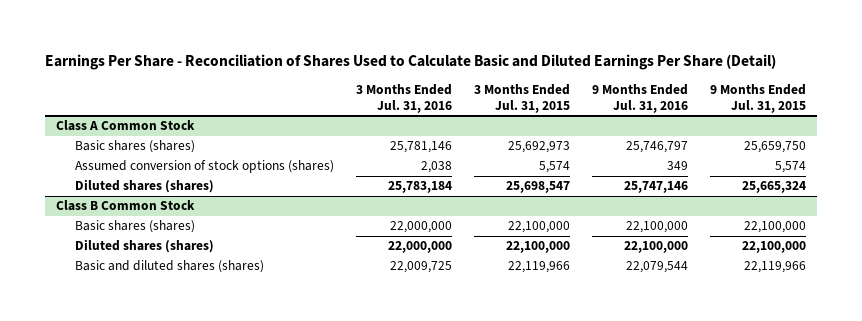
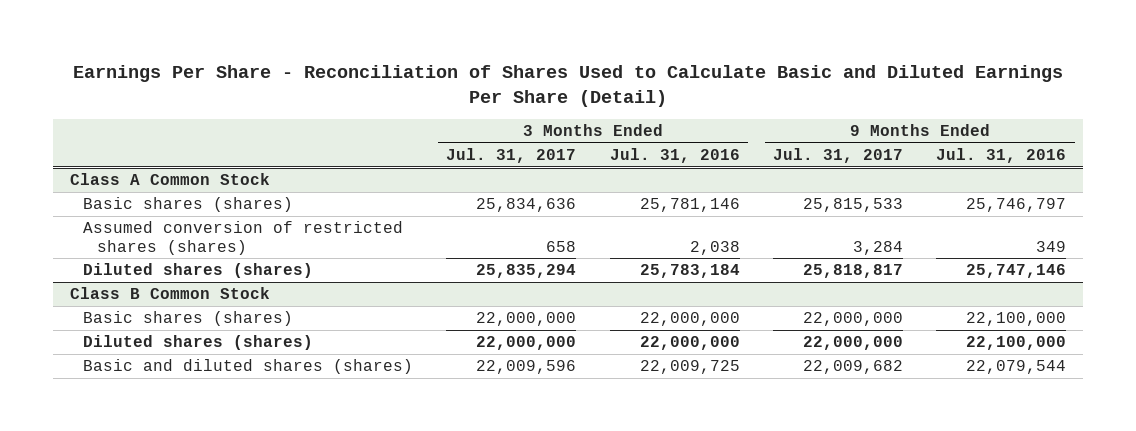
[474,83,571,113] 3 Months Ended Jul. 31, 2015 -> none
[710,83,807,113] 9 Months Ended Jul. 31, 2015 -> none
none -> [446,147,577,163] Jul. 31, 2017
none -> [773,147,904,163] Jul. 31, 2017
[75,160,335,174] Assumed conversion of stock options (shares) -> [83,221,404,255] Assumed conversion of restricted shares (shares)

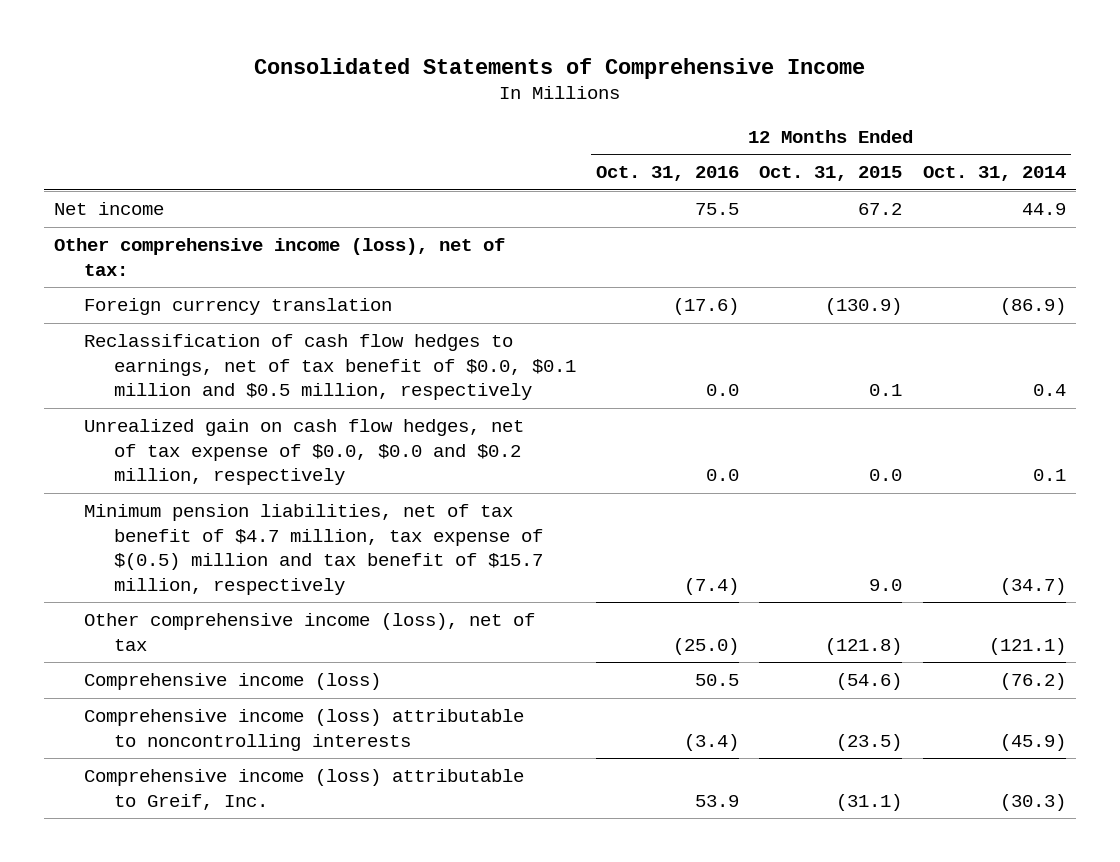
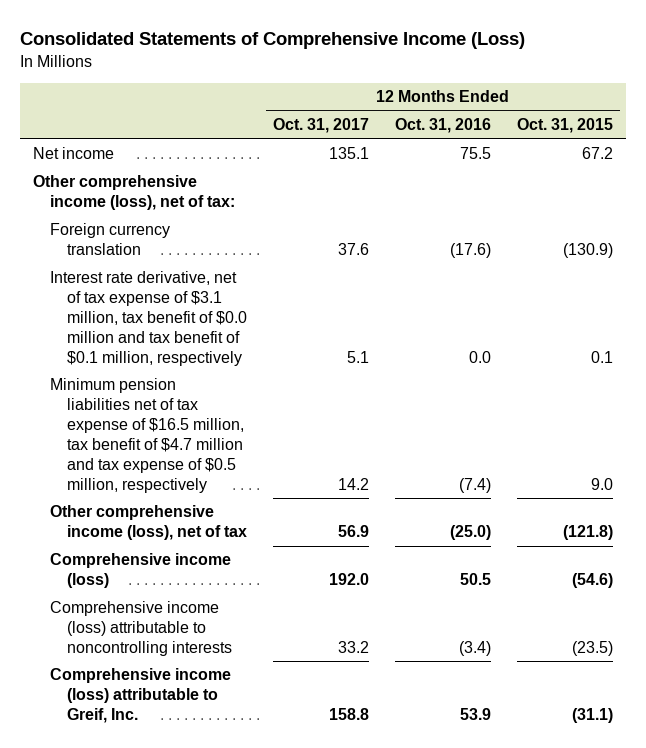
[253,57,865,79] Consolidated Statements of Comprehensive Income -> [20,32,526,50] Consolidated Statements of Comprehensive Income (Loss)
[922,166,1066,182] Oct. 31, 2014 -> none
none -> [272,118,369,134] Oct. 31, 2017
[83,334,576,401] Reclassification of cash flow hedges to earnings, net of tax benefit of $0.0, $0.1 million and $0.5 million, respectively -> none
[83,419,524,486] Unrealized gain on cash flow hedges, net of tax expense of $0.0, $0.0 and $0.2 million, respectively -> none
none -> [50,271,247,366] Interest rate derivative, net of tax expense of $3.1 million, tax benefit of $0.0 million and tax benefit of $0.1 million, respectively
[83,504,543,595] Minimum pension liabilities, net of tax benefit of $4.7 million, tax expense of $(0.5) million and tax benefit of $15.7 million, respectively -> [50,378,244,493] Minimum pension liabilities net of tax expense of $16.5 million, tax benefit of $4.7 million and tax expense of $0.5 million, respectively

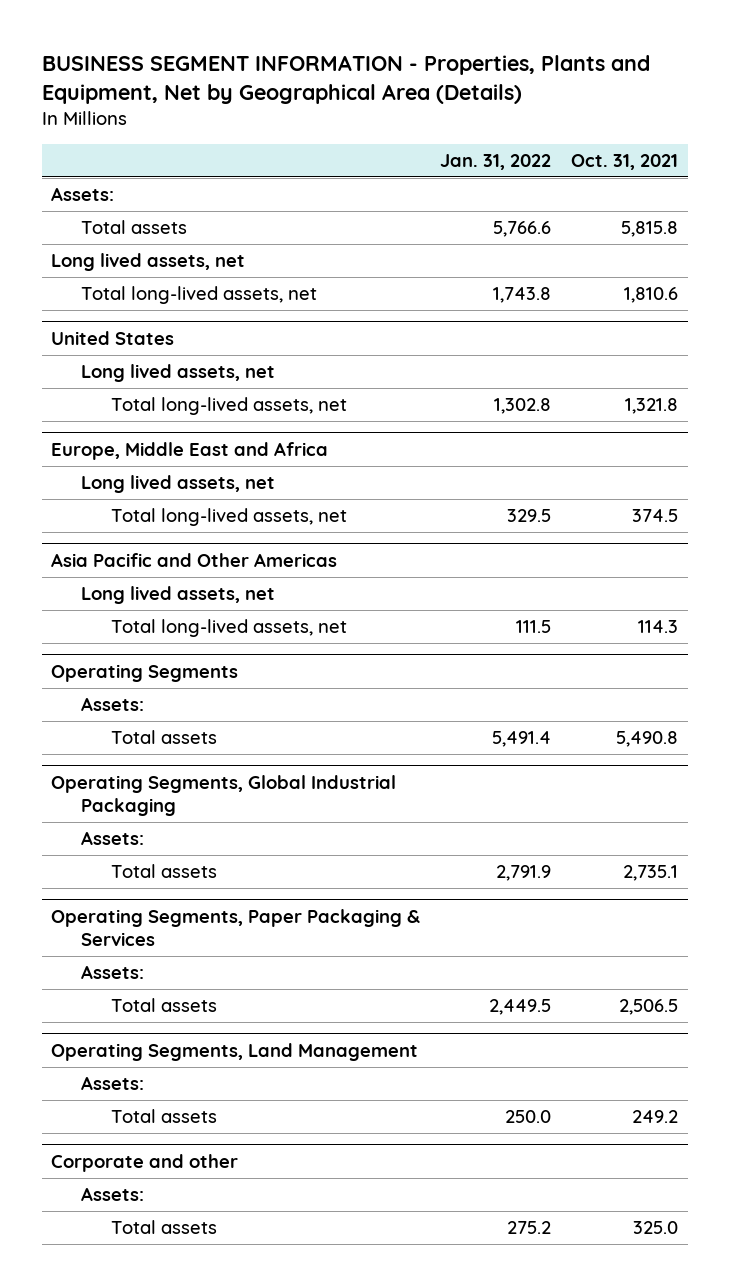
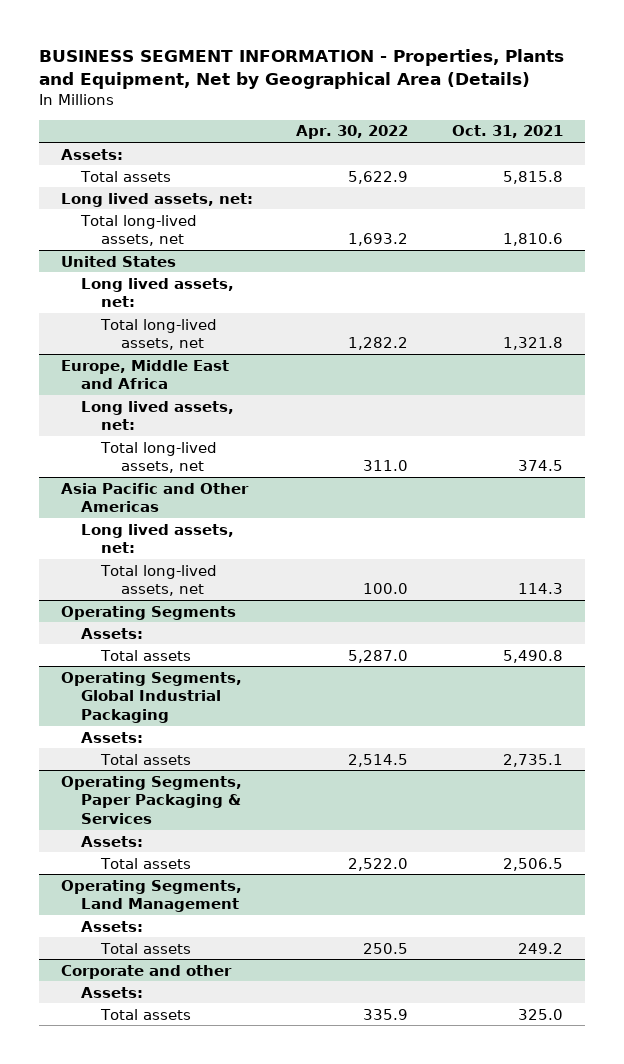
[440,153,552,170] Jan. 31, 2022 -> none
none -> [296,125,409,140] Apr. 30, 2022
[51,253,246,272] Long lived assets, net -> [61,192,254,207] Long lived assets, net:
[81,364,276,383] Long lived assets, net -> [81,277,235,308] Long lived assets, net:
[81,475,276,494] Long lived assets, net -> [81,400,235,431] Long lived assets, net:
[81,586,276,605] Long lived assets, net -> [81,523,235,554] Long lived assets, net:

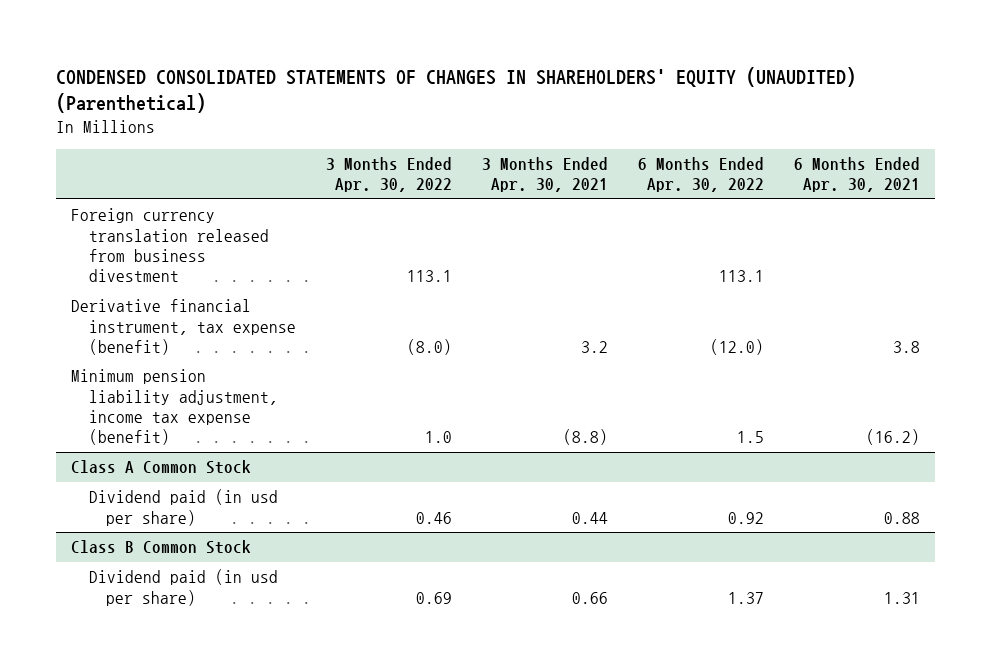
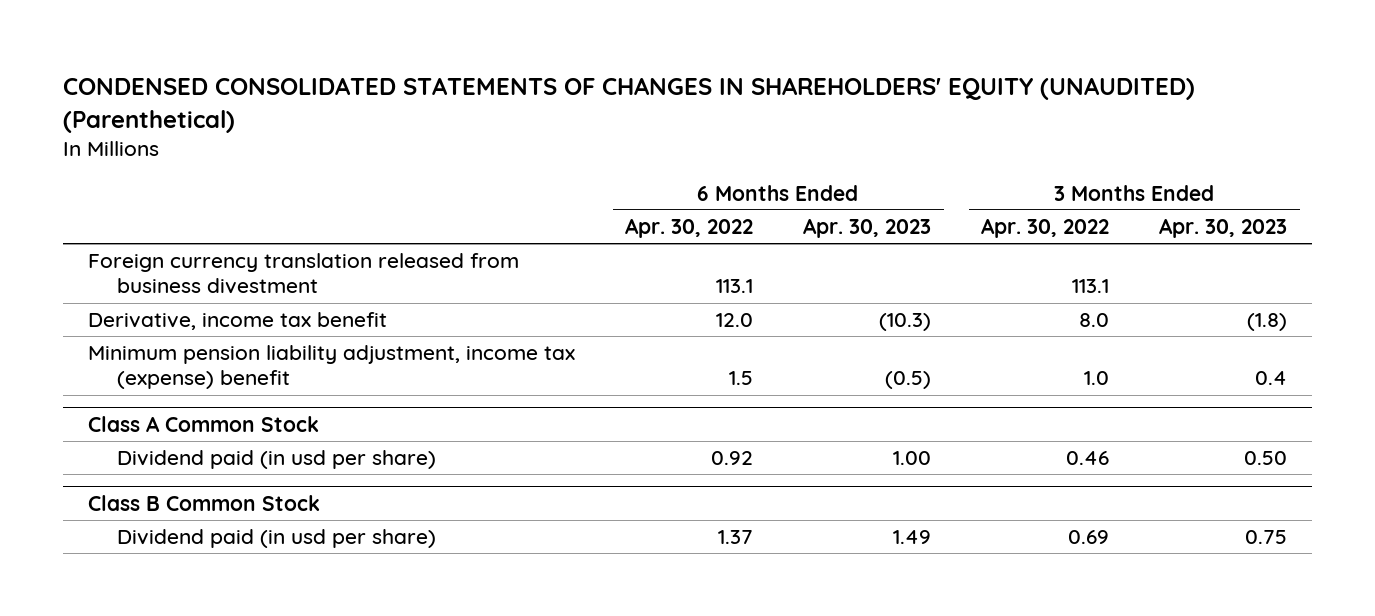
[482,157,609,193] 3 Months Ended Apr. 30, 2021 -> none
[794,157,921,193] 6 Months Ended Apr. 30, 2021 -> none
none -> [803,217,932,238] Apr. 30, 2023
none -> [1159,217,1288,238] Apr. 30, 2023
[71,299,296,355] Derivative financial instrument, tax expense (benefit) -> [88,312,388,331] Derivative, income tax benefit
[406,338,452,355] (8.0) -> [1079,313,1110,328] 8.0
[710,338,765,355] (12.0) -> [716,313,754,328] 12.0
[71,369,278,445] Minimum pension liability adjustment, income tax expense (benefit) -> [88,345,576,390] Minimum pension liability adjustment, income tax (expense) benefit

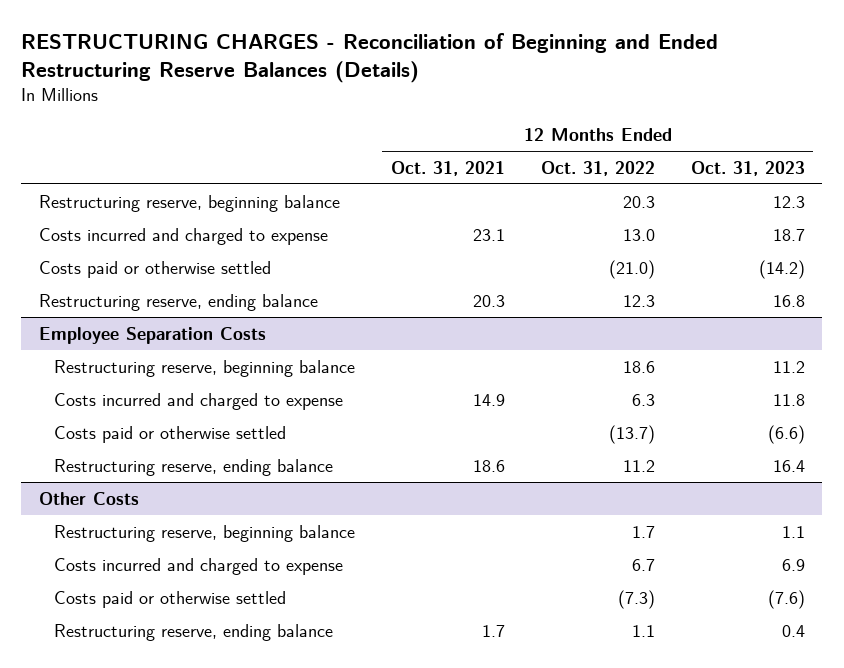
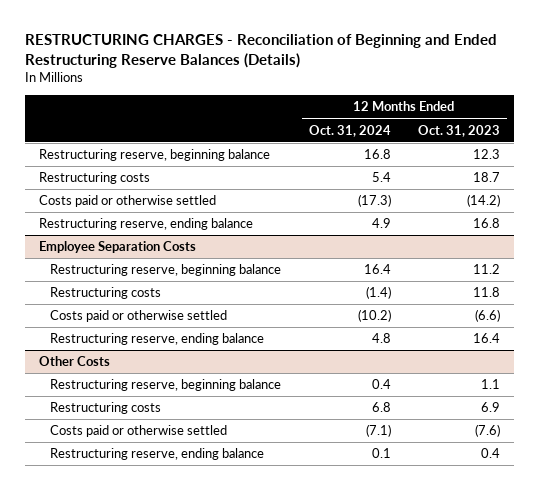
[390,160,505,176] Oct. 31, 2021 -> none
[540,160,655,176] Oct. 31, 2022 -> none
none -> [308,124,391,137] Oct. 31, 2024
[39,227,329,245] Costs incurred and charged to expense -> [39,172,151,185] Restructuring costs
[53,392,343,410] Costs incurred and charged to expense -> [50,287,162,300] Restructuring costs
[53,557,343,575] Costs incurred and charged to expense -> none
none -> [50,402,162,415] Restructuring costs

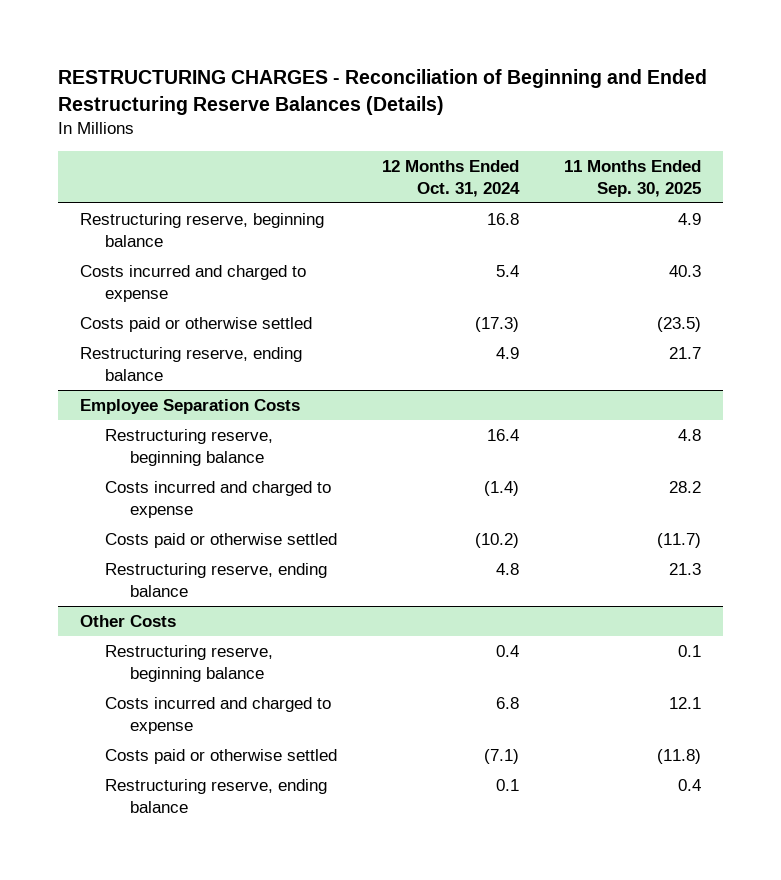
[418,124,501,137] Oct. 31, 2023 -> none
none -> [563,159,701,197] 11 Months Ended Sep. 30, 2025
[39,172,151,185] Restructuring costs -> [80,264,307,302] Costs incurred and charged to expense
[50,287,162,300] Restructuring costs -> [105,480,332,518] Costs incurred and charged to expense
[50,402,162,415] Restructuring costs -> [105,696,332,734] Costs incurred and charged to expense

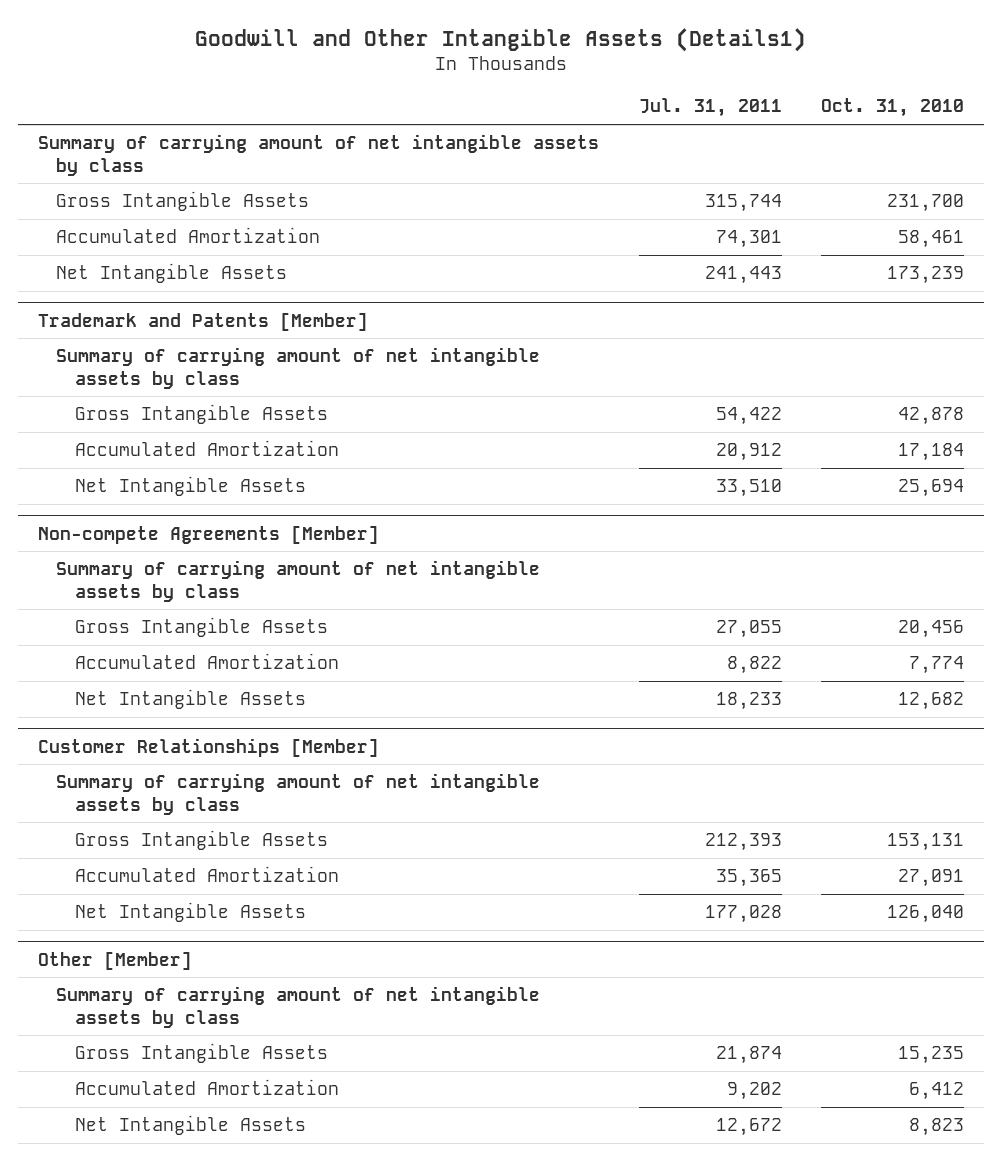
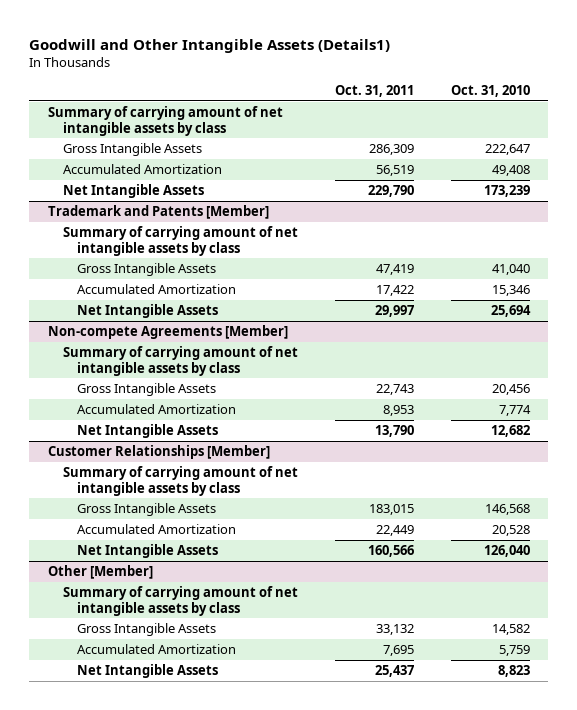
[638,98,782,118] Jul. 31, 2011 -> none
none -> [334,85,414,98] Oct. 31, 2011
[887,194,965,213] 231,700 -> [484,143,530,155] 222,647
[898,230,965,249] 58,461 -> [491,164,530,176] 49,408
[898,407,965,426] 42,878 -> [491,263,530,275] 41,040
[898,443,965,462] 17,184 -> [491,284,530,296] 15,346
[887,833,965,852] 153,131 -> [484,503,530,515] 146,568
[898,869,965,888] 27,091 -> [491,524,530,536] 20,528
[898,1046,965,1065] 15,235 -> [491,623,530,635] 14,582
[909,1082,965,1101] 6,412 -> [498,644,530,656] 5,759

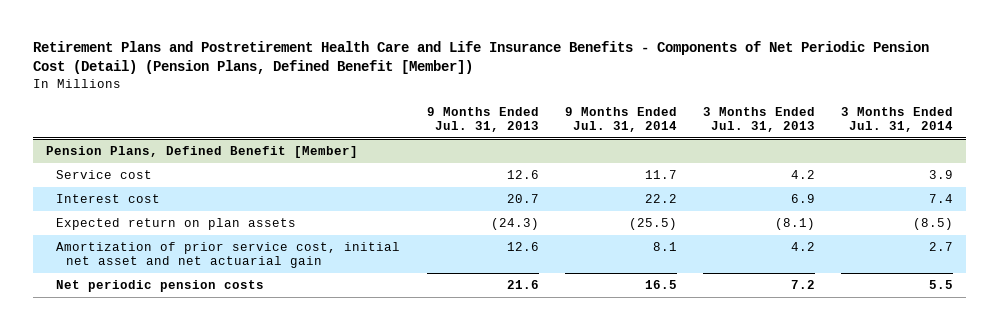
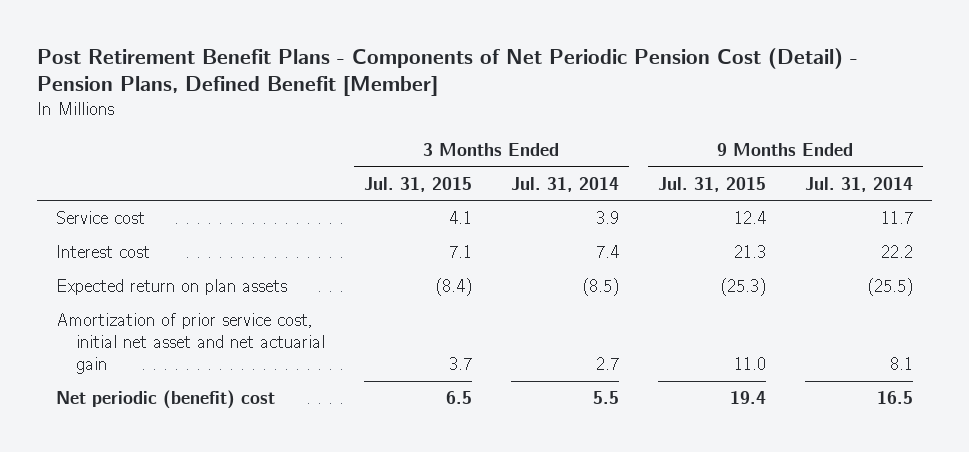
[33,41,930,75] Retirement Plans and Postretirement Health Care and Life Insurance Benefits - Components of Net Periodic Pension Cost (Detail) (Pension Plans, Defined Benefit [Member]) -> [36,48,858,97] Post Retirement Benefit Plans - Components of Net Periodic Pension Cost (Detail) - Pension Plans, Defined Benefit [Member]
[426,106,539,133] 9 Months Ended Jul. 31, 2013 -> none
[703,106,816,133] 3 Months Ended Jul. 31, 2013 -> none
none -> [363,176,472,192] Jul. 31, 2015
none -> [657,176,766,192] Jul. 31, 2015
[46,145,359,158] Pension Plans, Defined Benefit [Member] -> none
[56,279,265,292] Net periodic pension costs -> [56,389,276,409] Net periodic (benefit) cost

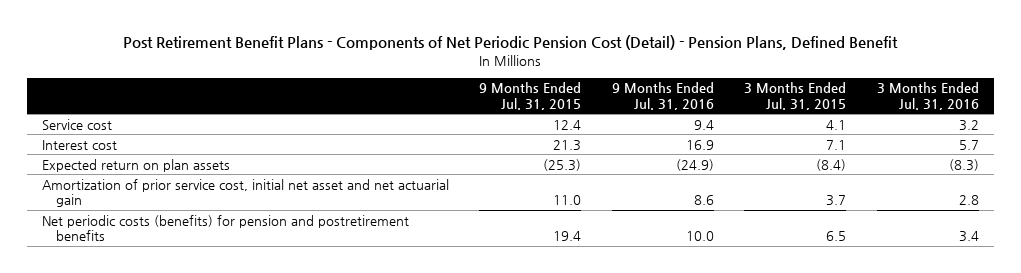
[36,48,858,97] Post Retirement Benefit Plans - Components of Net Periodic Pension Cost (Detail) - Pension Plans, Defined Benefit [Member] -> [123,34,899,50] Post Retirement Benefit Plans - Components of Net Periodic Pension Cost (Detail) - Pension Plans, Defined Benefit
[510,176,619,192] Jul. 31, 2014 -> none
[804,176,913,192] Jul. 31, 2014 -> none
none -> [611,82,714,110] 9 Months Ended Jul. 31, 2016
none -> [876,82,979,110] 3 Months Ended Jul. 31, 2016
[56,389,276,409] Net periodic (benefit) cost -> [41,214,409,242] Net periodic costs (benefits) for pension and postretirement benefits

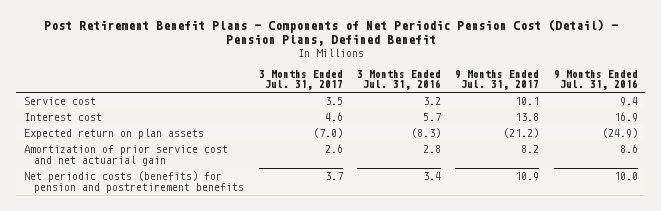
[479,82,582,110] 9 Months Ended Jul. 31, 2015 -> none
[744,82,847,110] 3 Months Ended Jul. 31, 2015 -> none
none -> [258,69,343,91] 3 Months Ended Jul. 31, 2017
none -> [455,69,540,91] 9 Months Ended Jul. 31, 2017
[41,178,449,208] Amortization of prior service cost, initial net asset and net actuarial gain -> [23,145,228,166] Amortization of prior service cost and net actuarial gain

